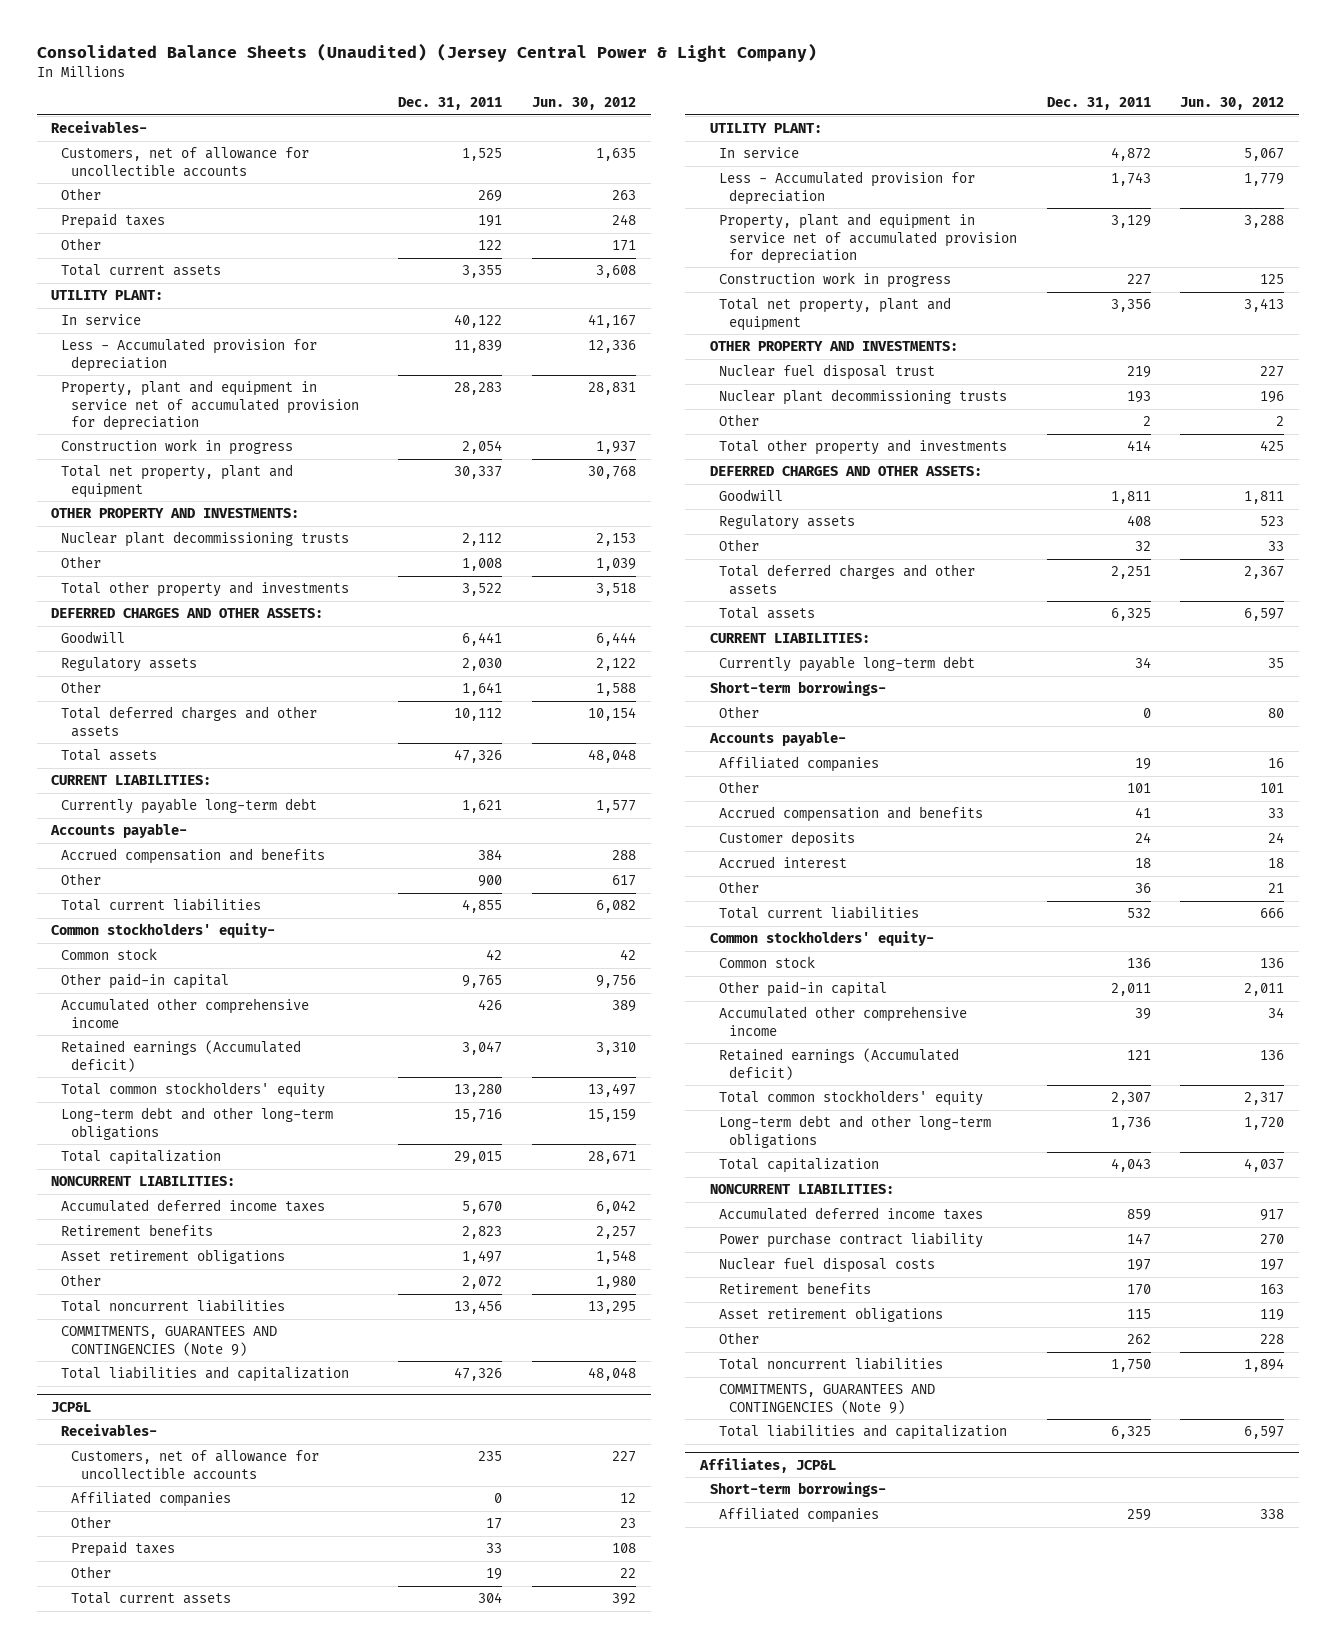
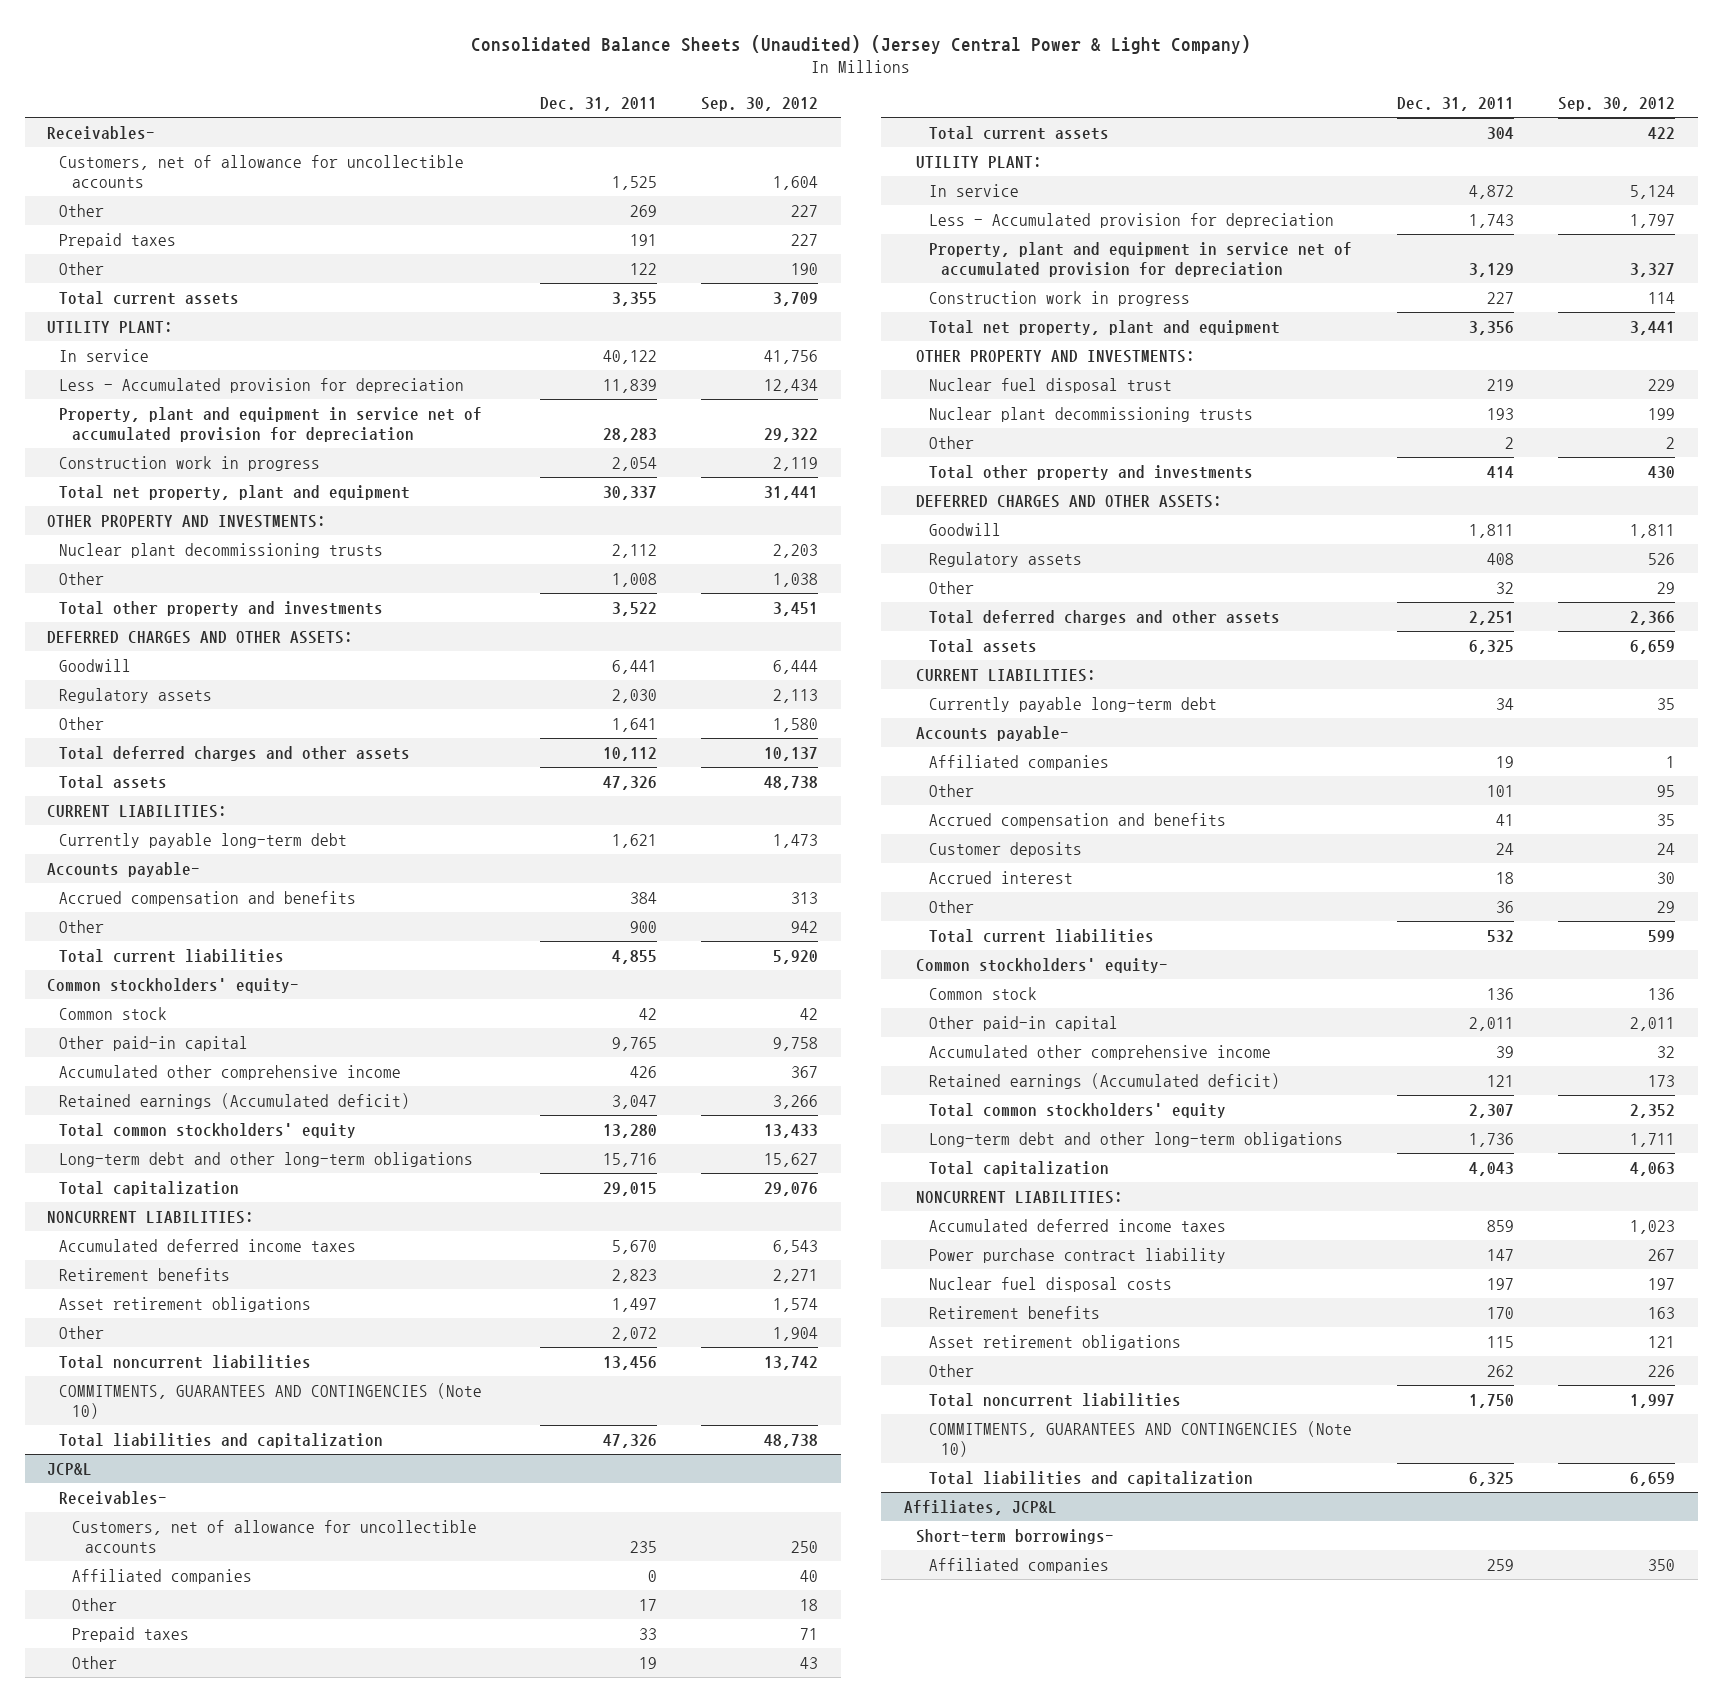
[531,97,636,111] Jun. 30, 2012 -> none
none -> [701,96,819,111] Sep. 30, 2012
[61,1326,278,1356] COMMITMENTS, GUARANTEES AND CONTINGENCIES (Note 9) -> [59,1382,483,1419] COMMITMENTS, GUARANTEES AND CONTINGENCIES (Note 10)
[709,681,886,697] Short-term borrowings- -> none
[719,706,760,719] Other -> none
[719,1384,936,1414] COMMITMENTS, GUARANTEES AND CONTINGENCIES (Note 9) -> [928,1420,1352,1457] COMMITMENTS, GUARANTEES AND CONTINGENCIES (Note 10)

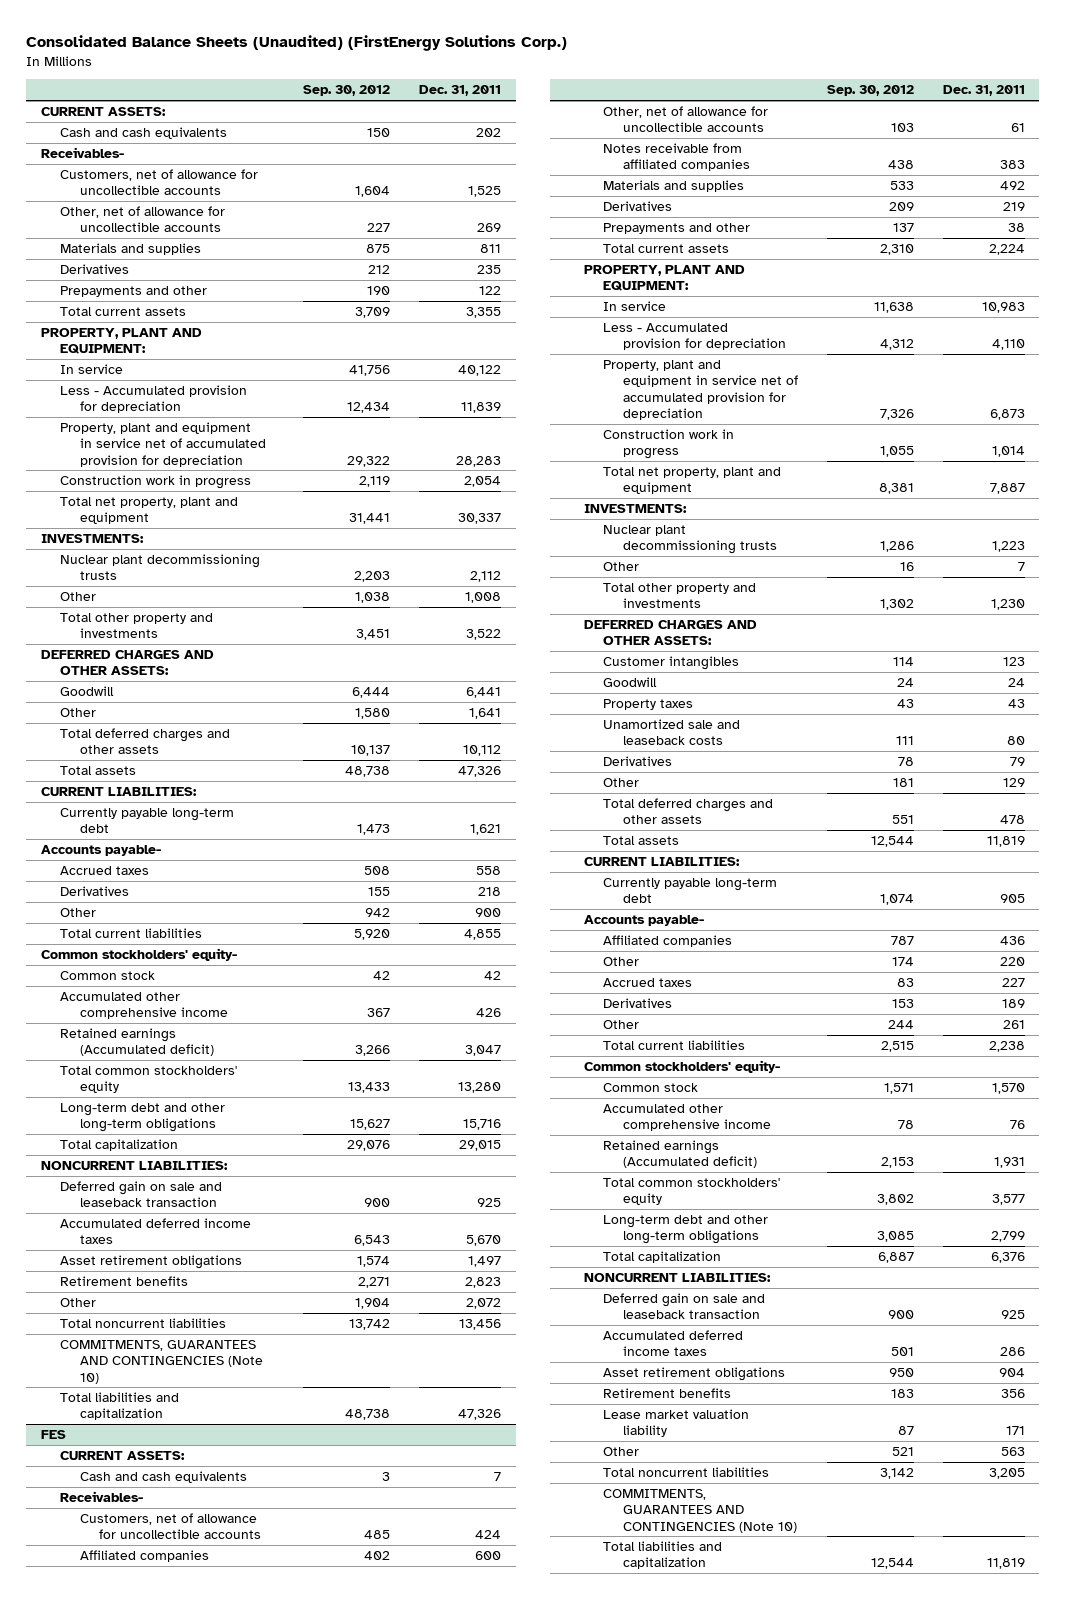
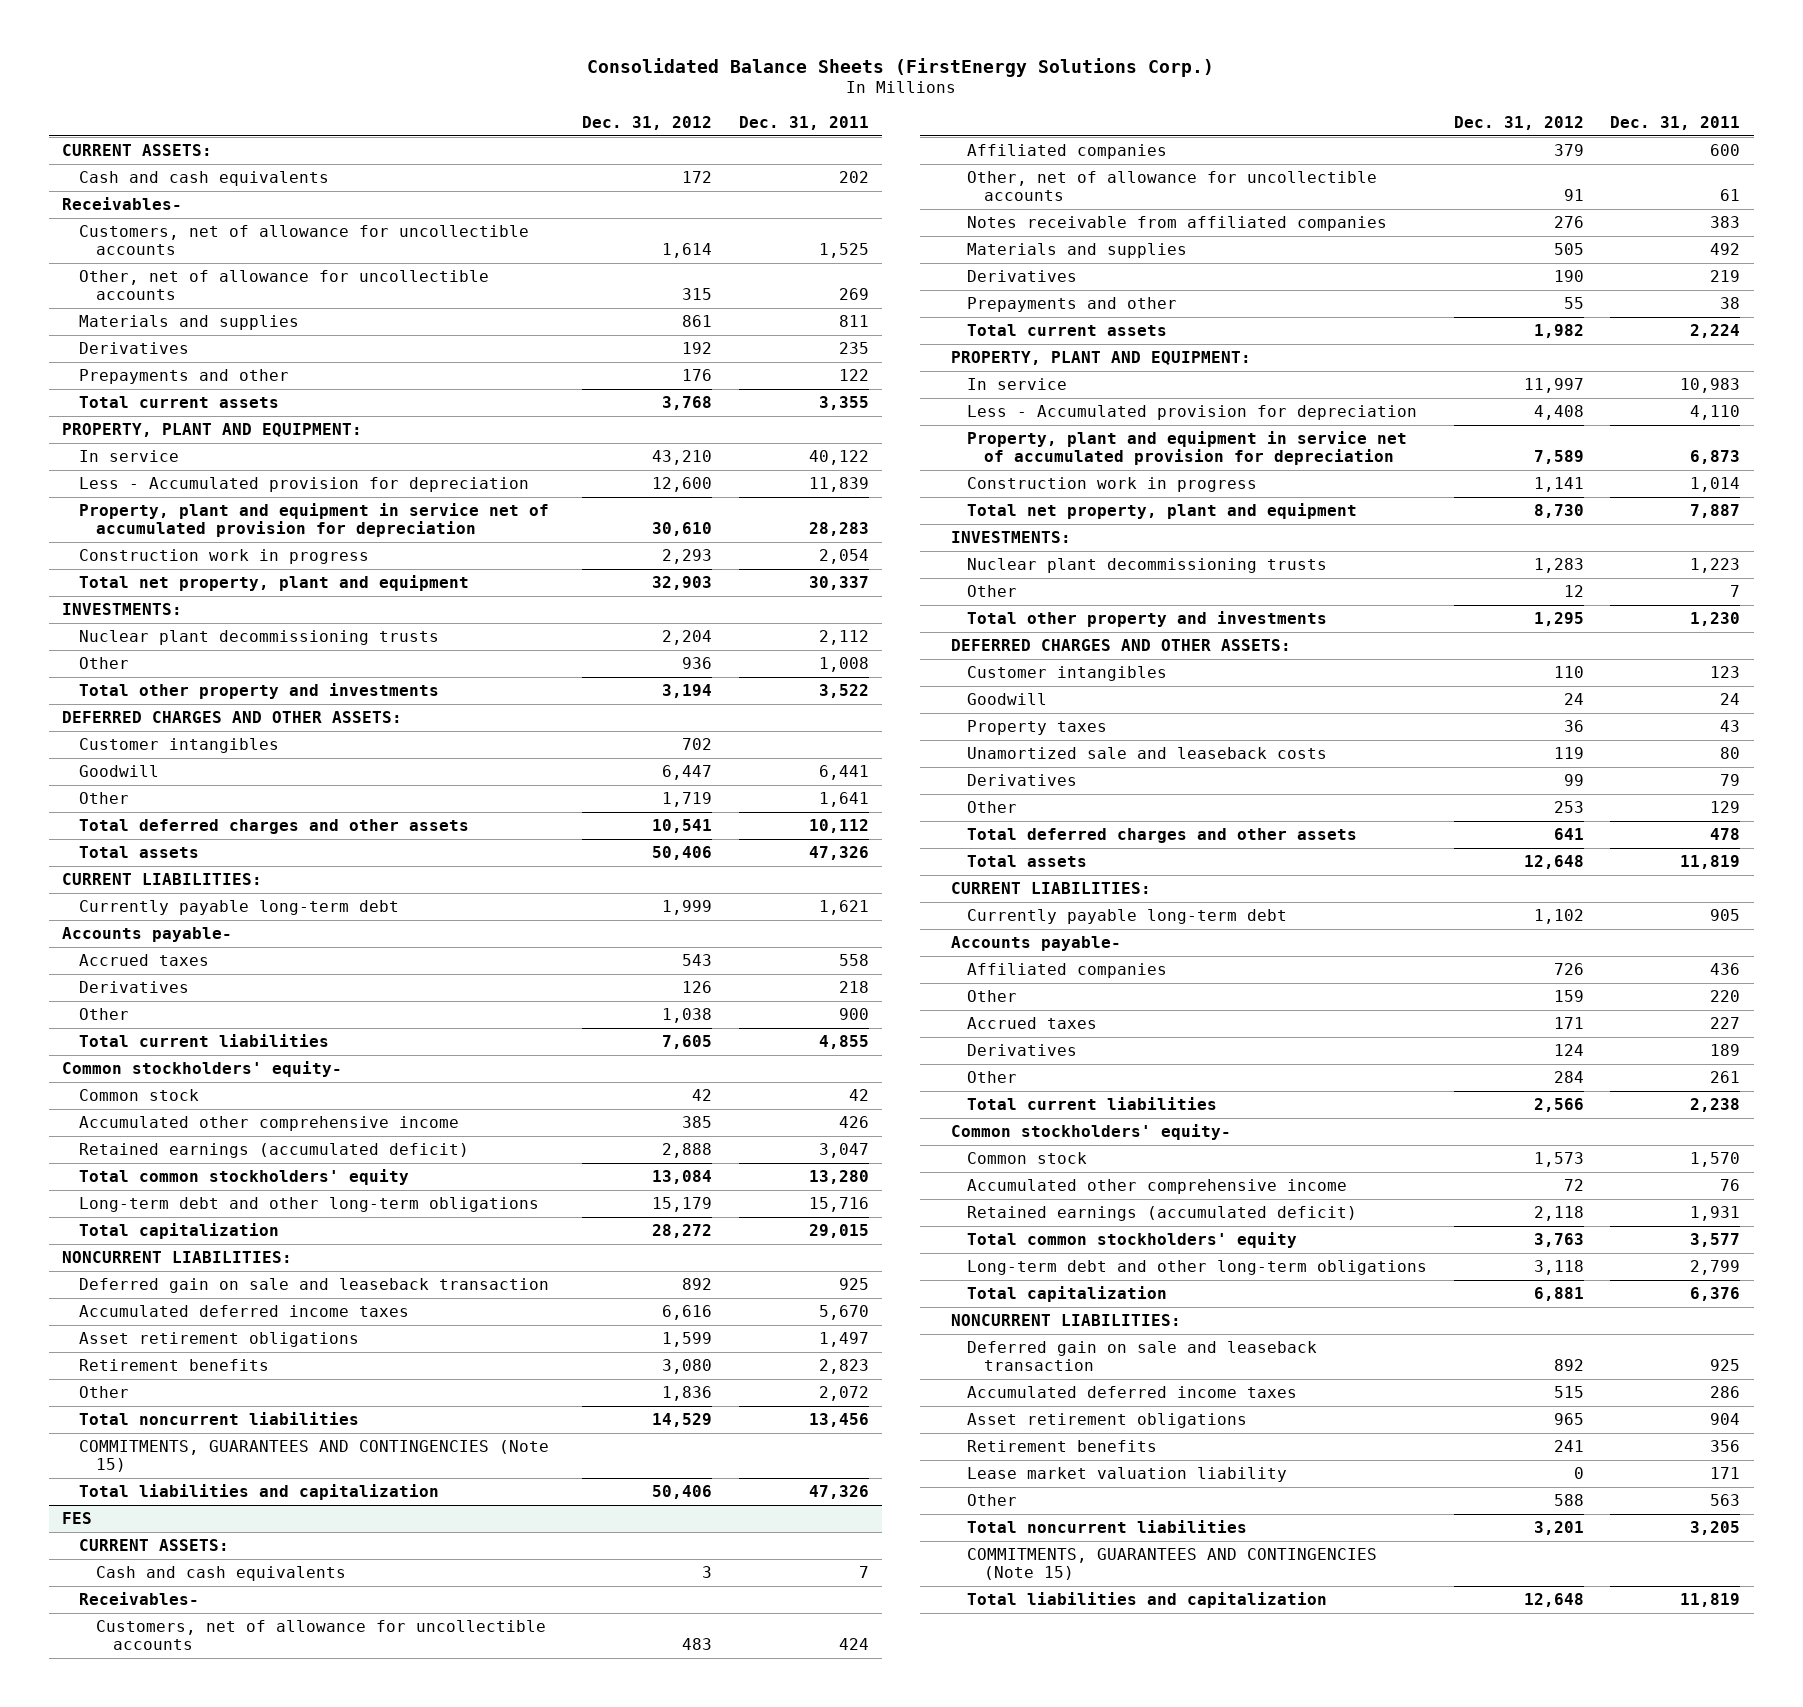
[26,35,568,52] Consolidated Balance Sheets (Unaudited) (FirstEnergy Solutions Corp.) -> [587,57,1215,77] Consolidated Balance Sheets (FirstEnergy Solutions Corp.)
[303,85,391,97] Sep. 30, 2012 -> none
none -> [582,115,713,130] Dec. 31, 2012
none -> [79,738,280,754] Customer intangibles
[60,1028,214,1057] Retained earnings (Accumulated deficit) -> [79,1143,470,1159] Retained earnings (accumulated deficit)
[60,1340,263,1384] COMMITMENTS, GUARANTEES AND CONTINGENCIES (Note 10) -> [79,1440,550,1473] COMMITMENTS, GUARANTEES AND CONTINGENCIES (Note 15)
[603,1140,758,1169] Retained earnings (Accumulated deficit) -> [967,1206,1358,1222] Retained earnings (accumulated deficit)
[603,1489,798,1533] COMMITMENTS, GUARANTEES AND CONTINGENCIES (Note 10) -> [967,1548,1378,1581] COMMITMENTS, GUARANTEES AND CONTINGENCIES (Note 15)

